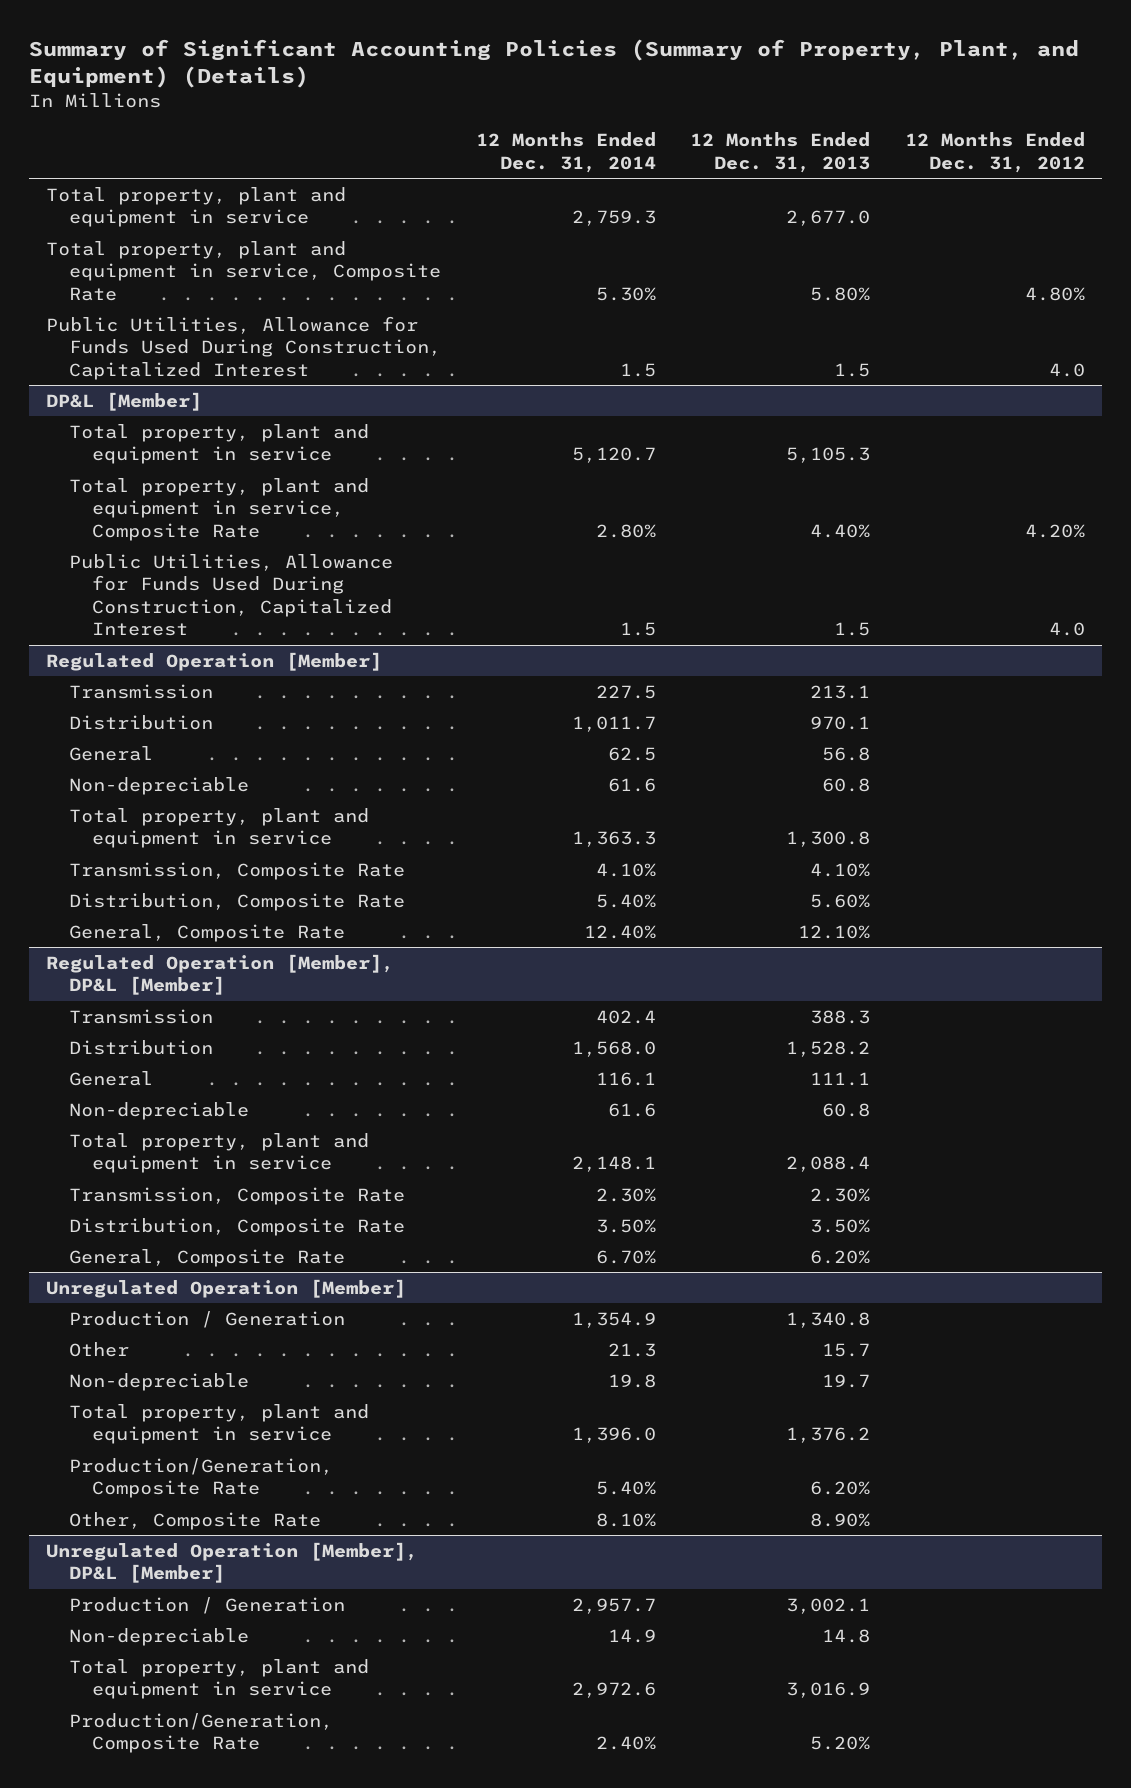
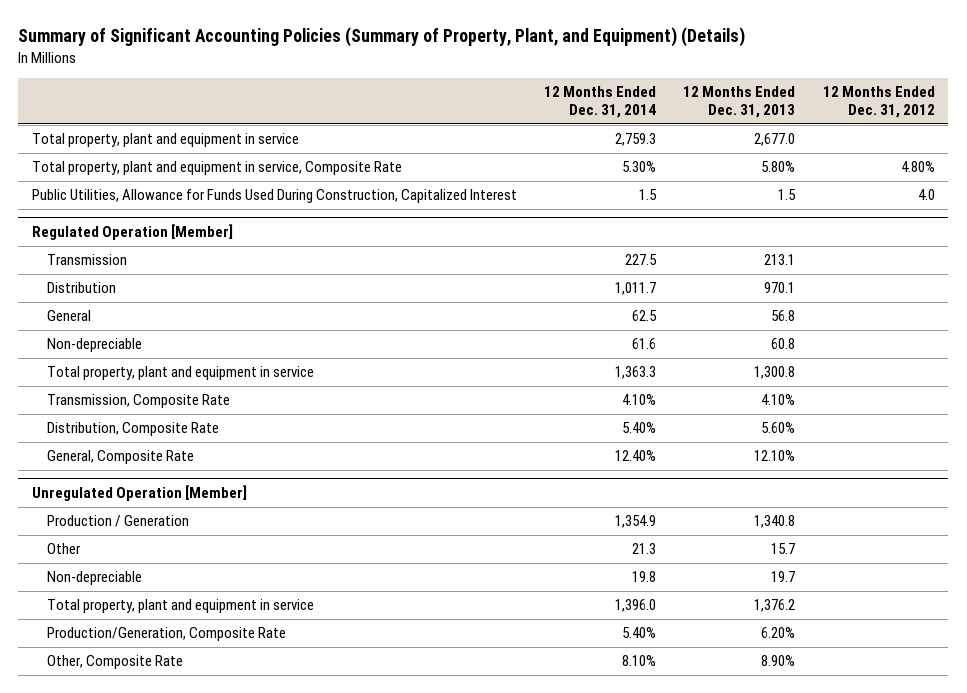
[46,391,203,411] DP&L [Member] -> none
[68,423,369,465] Total property, plant and equipment in service -> none
[68,477,369,541] Total property, plant and equipment in service, Composite Rate -> none
[68,553,393,637] Public Utilities, Allowance for Funds Used During Construction, Capitalized Interest -> none
[46,953,395,996] Regulated Operation [Member], DP&L [Member] -> none
[68,1008,213,1024] Transmission -> none
[68,1039,213,1055] Distribution -> none
[68,1070,153,1086] General -> none
[68,1101,249,1120] Non-depreciable -> none
[68,1132,369,1174] Total property, plant and equipment in service -> none
[68,1186,405,1205] Transmission, Composite Rate -> none
[68,1217,405,1236] Distribution, Composite Rate -> none
[68,1248,345,1267] General, Composite Rate -> none
[46,1541,419,1584] Unregulated Operation [Member], DP&L [Member] -> none
[68,1596,345,1614] Production / Generation -> none
[68,1627,249,1646] Non-depreciable -> none
[68,1658,369,1700] Total property, plant and equipment in service -> none
[68,1712,333,1754] Production/Generation, Composite Rate -> none

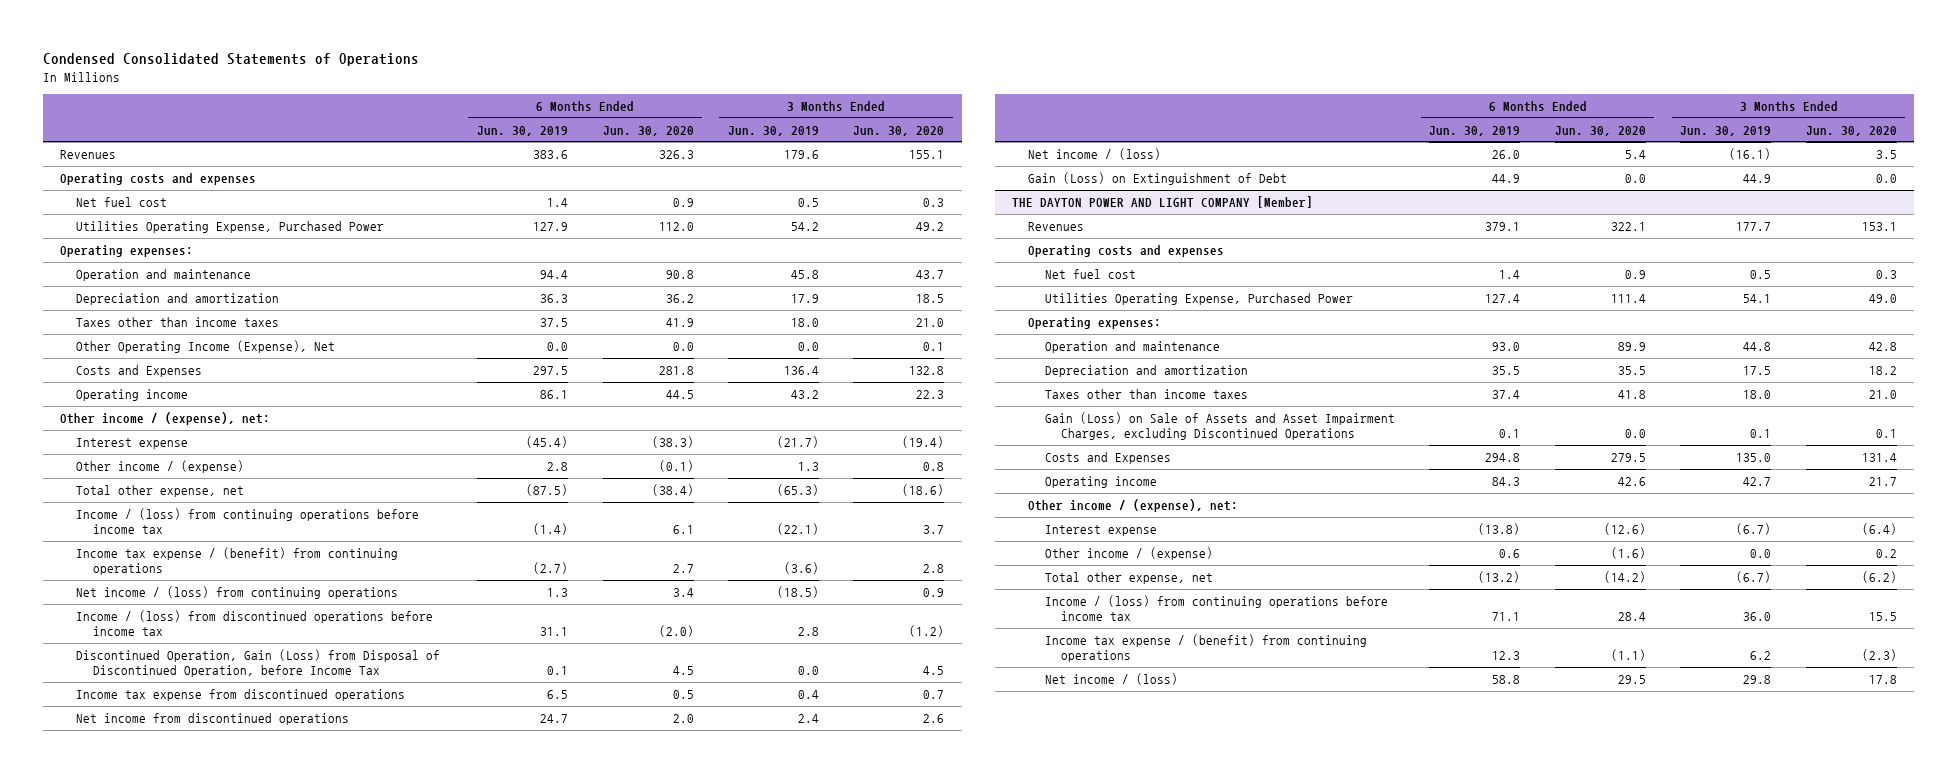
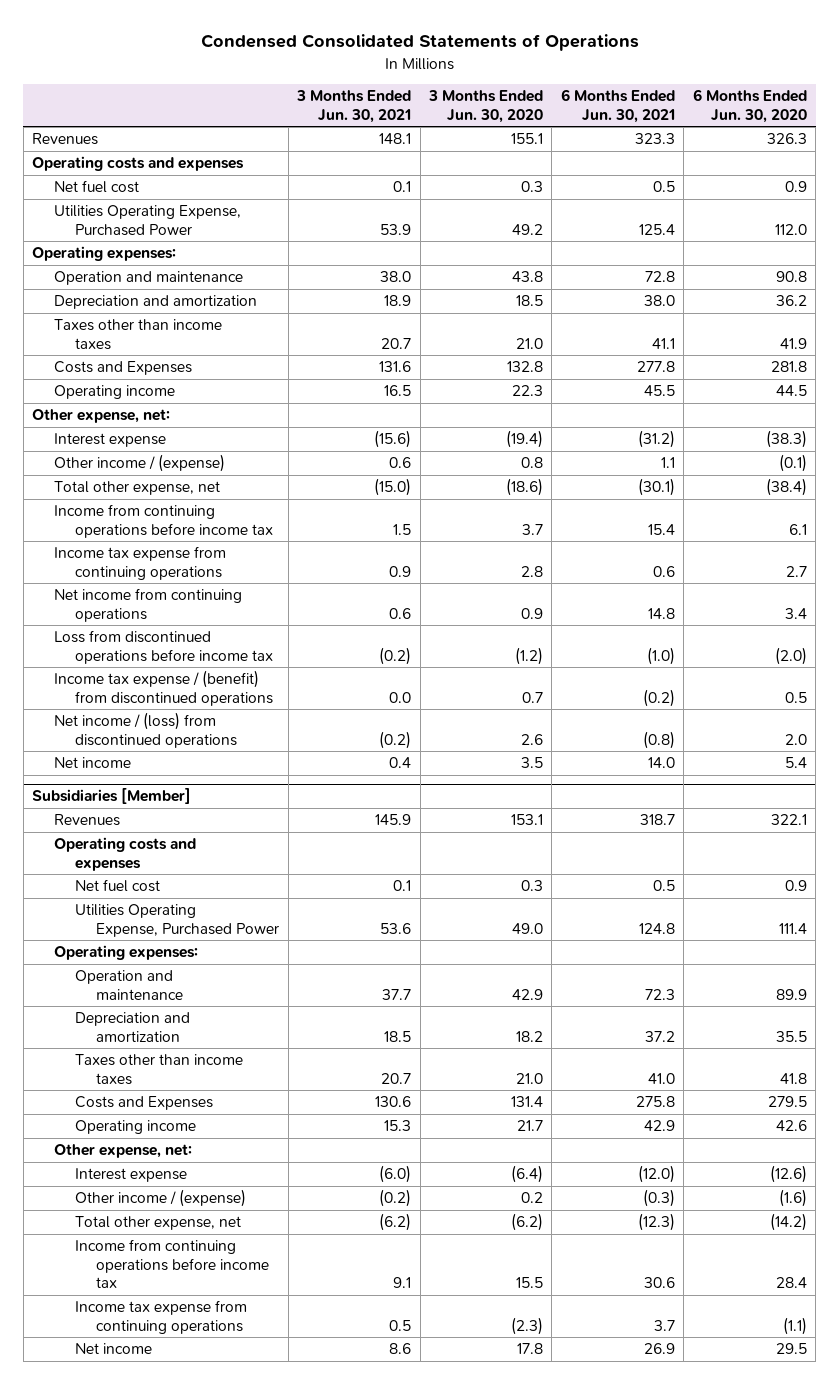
[477,125,569,136] Jun. 30, 2019 -> none
[728,125,820,136] Jun. 30, 2019 -> none
none -> [296,90,412,123] 3 Months Ended Jun. 30, 2021
none -> [560,89,675,123] 6 Months Ended Jun. 30, 2021
[916,269,945,279] 43.7 -> [512,271,544,283] 43.8
[76,339,336,353] Other Operating Income (Expense), Net -> none
[59,411,270,425] Other income / (expense), net: -> [32,409,171,424] Other expense, net:
[76,648,441,678] Discontinued Operation, Gain (Loss) from Disposal of Discontinued Operation, before Income Tax -> none
[1028,171,1288,185] Gain (Loss) on Extinguishment of Debt -> none
[76,507,420,535] Income / (loss) from continuing operations before income tax -> [53,504,273,538] Income from continuing operations before income tax
[76,546,399,576] Income tax expense / (benefit) from continuing operations -> [53,546,226,580] Income tax expense from continuing operations
[76,585,399,599] Net income / (loss) from continuing operations -> [53,588,242,622] Net income from continuing operations
[76,609,434,637] Income / (loss) from discontinued operations before income tax -> [53,630,273,664] Loss from discontinued operations before income tax
[76,688,406,701] Income tax expense from discontinued operations -> [53,670,273,706] Income tax expense / (benefit) from discontinued operations
[76,712,350,725] Net income from discontinued operations -> [53,712,237,748] Net income / (loss) from discontinued operations
[1028,147,1162,160] Net income / (loss) -> [53,757,131,769] Net income
[1012,195,1314,208] THE DAYTON POWER AND LIGHT COMPANY [Member] -> [32,788,192,805] Subsidiaries [Member]
[1868,341,1897,351] 42.8 -> [512,988,544,1000] 42.9
[1044,411,1395,441] Gain (Loss) on Sale of Assets and Asset Impairment Charges, excluding Discontinued Operations -> none
[1028,498,1239,512] Other income / (expense), net: -> [53,1144,192,1159] Other expense, net:
[1044,594,1388,622] Income / (loss) from continuing operations before income tax -> [74,1239,270,1289] Income from continuing operations before income tax
[1044,633,1367,663] Income tax expense / (benefit) from continuing operations -> [74,1300,247,1334] Income tax expense from continuing operations
[1044,672,1178,685] Net income / (loss) -> [74,1343,152,1355] Net income

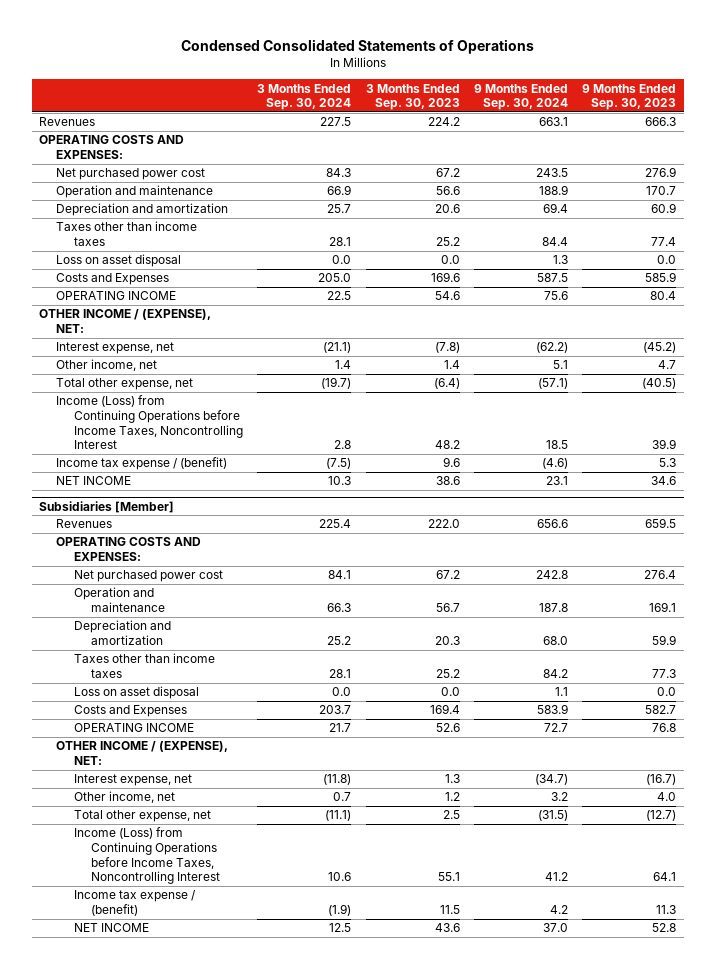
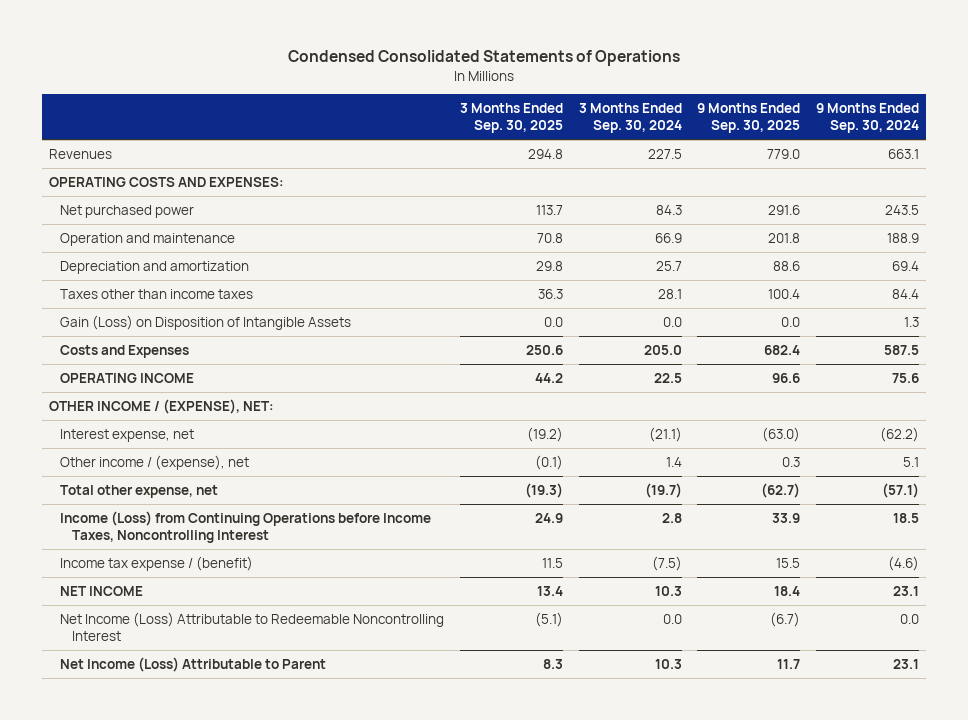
[365,83,460,111] 3 Months Ended Sep. 30, 2023 -> none
[582,83,677,111] 9 Months Ended Sep. 30, 2023 -> none
none -> [459,102,563,134] 3 Months Ended Sep. 30, 2025
none -> [697,102,801,134] 9 Months Ended Sep. 30, 2025
[56,168,206,181] Net purchased power cost -> [60,204,195,218] Net purchased power
[56,254,182,268] Loss on asset disposal -> [60,314,352,330] Gain (Loss) on Disposition of Intangible Assets
[56,359,158,372] Other income, net -> [60,454,250,470] Other income / (expense), net
[39,500,175,513] Subsidiaries [Member] -> none
[56,519,113,529] Revenues -> none
[56,537,202,562] OPERATING COSTS AND EXPENSES: -> none
[73,570,223,583] Net purchased power cost -> none
[73,587,165,613] Operation and maintenance -> none
[73,620,171,646] Depreciation and amortization -> none
[73,653,215,679] Taxes other than income taxes -> none
[73,686,199,700] Loss on asset disposal -> none
[73,705,187,718] Costs and Expenses -> none
[73,723,194,733] OPERATING INCOME -> none
[56,741,229,766] OTHER INCOME / (EXPENSE), NET: -> none
[73,774,192,787] Interest expense, net -> none
[73,791,175,804] Other income, net -> none
[73,810,211,823] Total other expense, net -> none
[73,827,220,885] Income (Loss) from Continuing Operations before Income Taxes, Noncontrolling Interest -> none
[73,890,196,917] Income tax expense / (benefit) -> none
[73,923,149,933] NET INCOME -> none
none -> [60,611,445,642] Net Income (Loss) Attributable to Redeemable Noncontrolling Interest
none -> [60,656,327,672] Net Income (Loss) Attributable to Parent

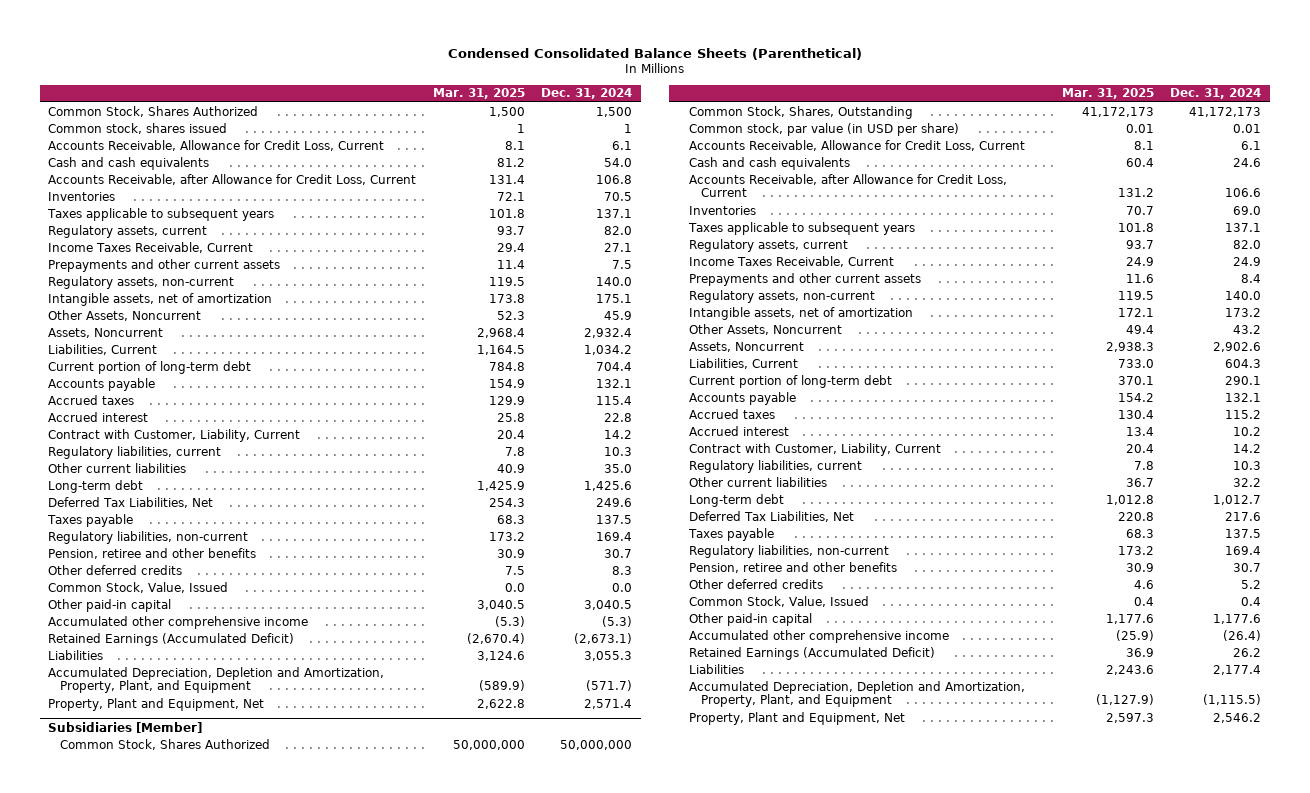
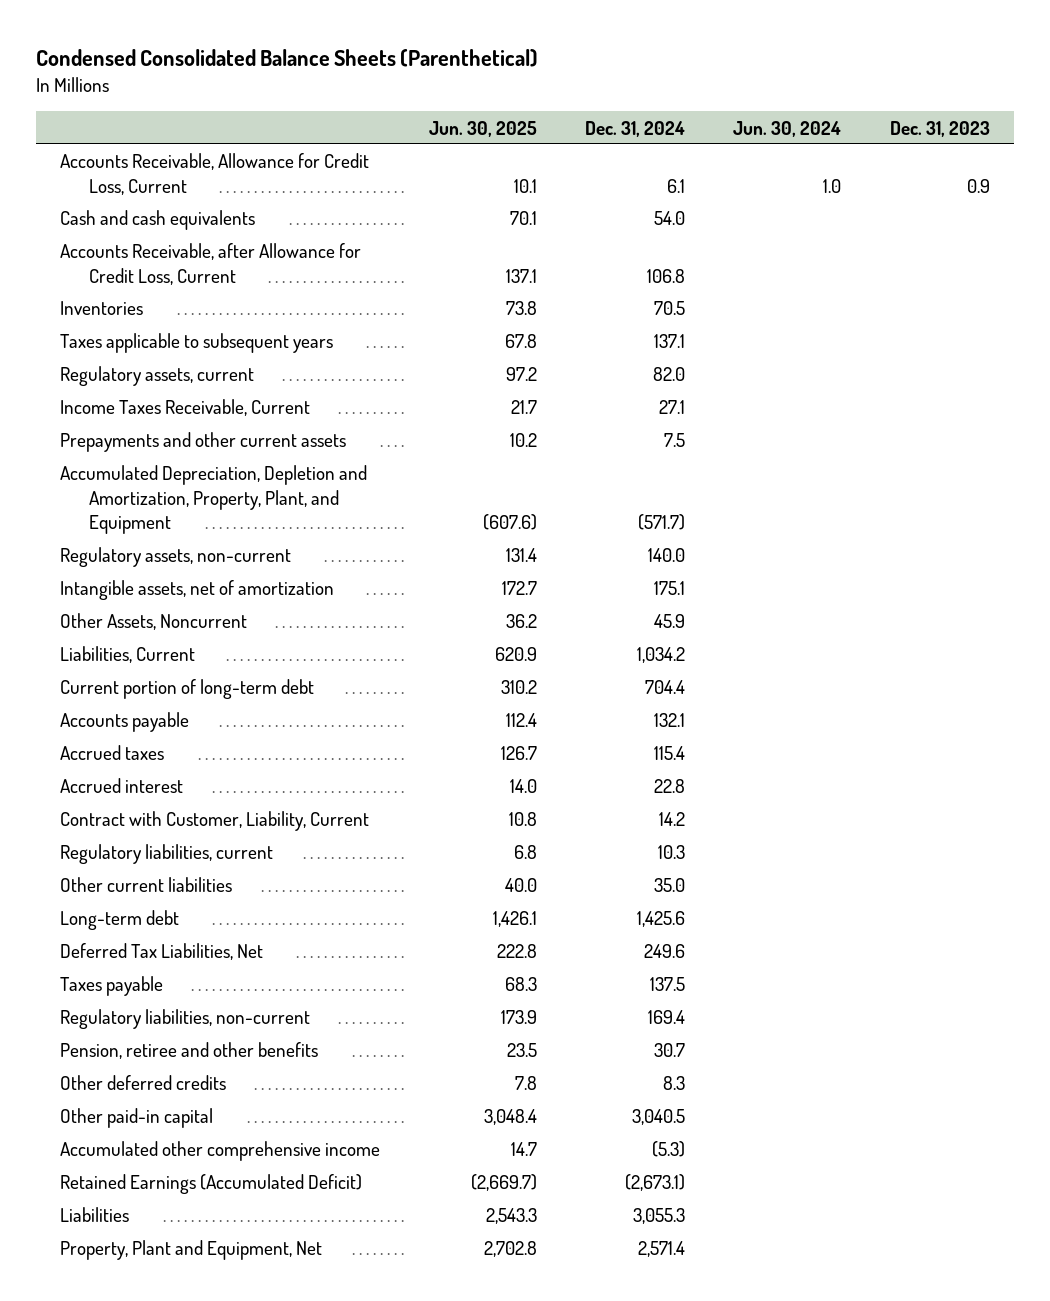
[432,88,525,100] Mar. 31, 2025 -> none
none -> [428,120,537,137] Jun. 30, 2025
none -> [733,120,842,137] Jun. 30, 2024
none -> [889,120,990,137] Dec. 31, 2023
[48,105,259,117] Common Stock, Shares Authorized -> none
[48,122,228,134] Common stock, shares issued -> none
[48,666,385,694] Accumulated Depreciation, Depletion and Amortization, Property, Plant, and Equipment -> [60,465,368,535] Accumulated Depreciation, Depletion and Amortization, Property, Plant, and Equipment
[48,327,164,338] Assets, Noncurrent -> none
[48,581,229,593] Common Stock, Value, Issued -> none
[48,721,203,733] Subsidiaries [Member] -> none
[60,738,271,750] Common Stock, Shares Authorized -> none
[689,105,914,119] Common Stock, Shares, Outstanding -> none
[689,122,960,136] Common stock, par value (in USD per share) -> none
[689,139,1026,151] Accounts Receivable, Allowance for Credit Loss, Current -> none
[689,156,851,170] Cash and cash equivalents -> none
[689,173,1008,198] Accounts Receivable, after Allowance for Credit Loss, Current -> none
[689,205,757,215] Inventories -> none
[688,221,916,235] Taxes applicable to subsequent years -> none
[689,238,849,252] Regulatory assets, current -> none
[689,255,895,267] Income Taxes Receivable, Current -> none
[689,272,922,286] Prepayments and other current assets -> none
[689,289,876,303] Regulatory assets, non-current -> none
[689,306,914,320] Intangible assets, net of amortization -> none
[689,323,843,335] Other Assets, Noncurrent -> none
[689,341,805,352] Assets, Noncurrent -> none
[689,357,799,369] Liabilities, Current -> none
[689,374,893,388] Current portion of long-term debt -> none
[689,391,797,405] Accounts payable -> none
[689,408,776,419] Accrued taxes -> none
[689,425,790,436] Accrued interest -> none
[689,442,942,456] Contract with Customer, Liability, Current -> none
[689,459,863,473] Regulatory liabilities, current -> none
[689,476,828,487] Other current liabilities -> none
[689,493,785,507] Long-term debt -> none
[689,510,855,522] Deferred Tax Liabilities, Net -> none
[688,527,775,541] Taxes payable -> none
[689,544,890,558] Regulatory liabilities, non-current -> none
[689,561,898,573] Pension, retiree and other benefits -> none
[689,578,824,589] Other deferred credits -> none
[689,595,870,607] Common Stock, Value, Issued -> none
[689,612,813,626] Other paid-in capital -> none
[689,629,950,643] Accumulated other comprehensive income -> none
[689,646,936,660] Retained Earnings (Accumulated Deficit) -> none
[689,663,745,674] Liabilities -> none
[689,680,1026,708] Accumulated Depreciation, Depletion and Amortization, Property, Plant, and Equipment -> none
[689,711,906,725] Property, Plant and Equipment, Net -> none

